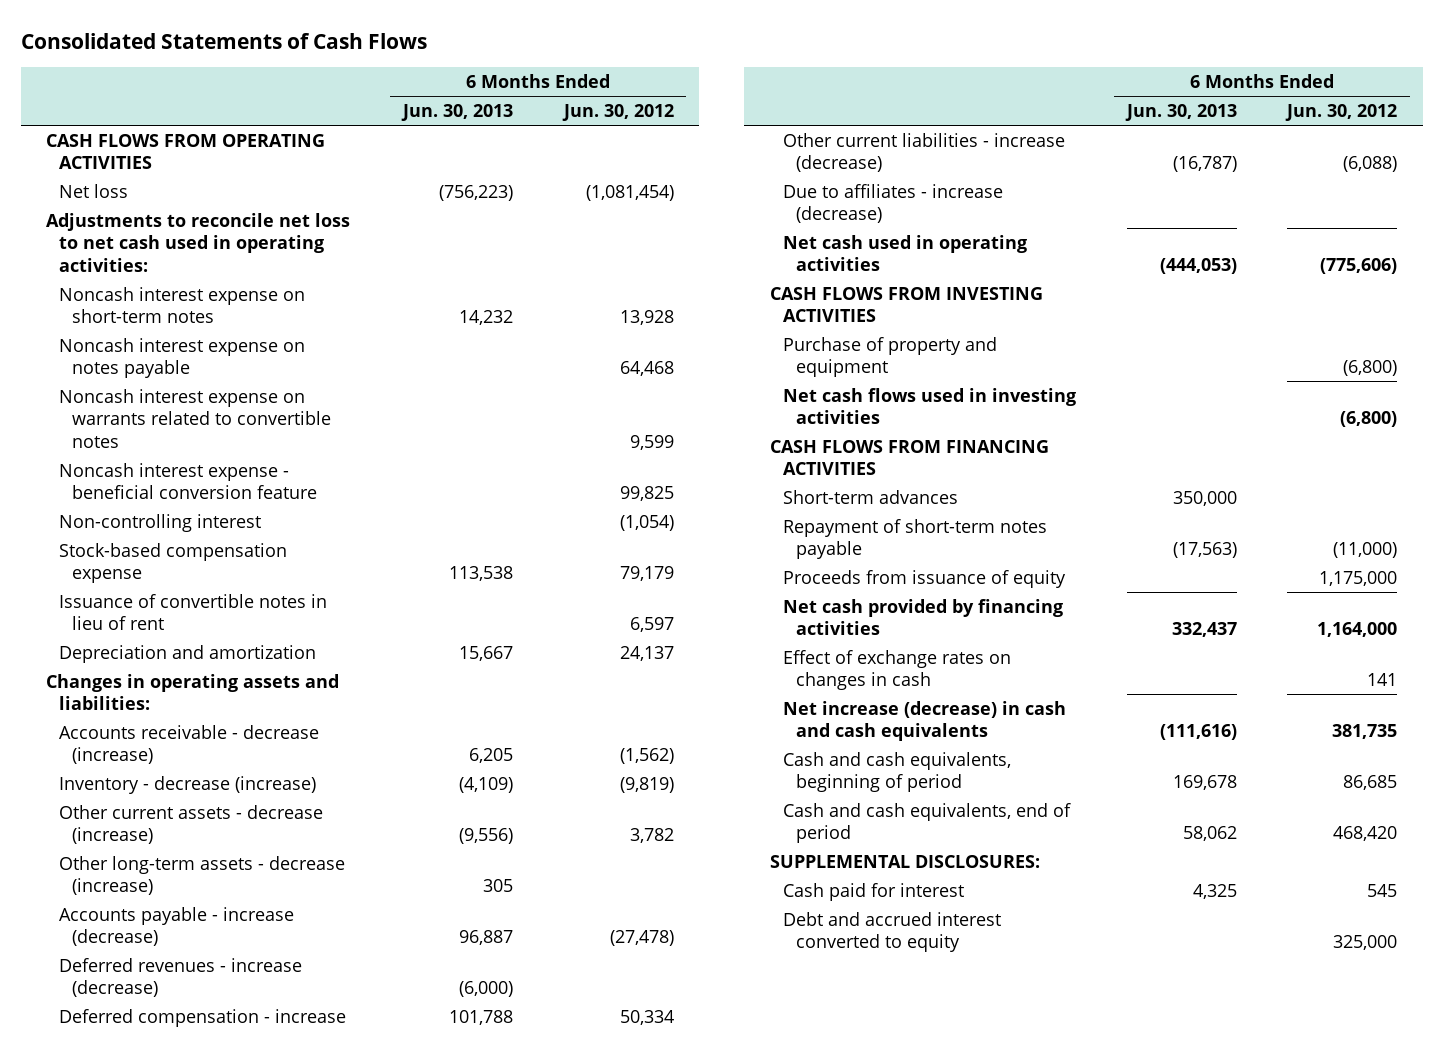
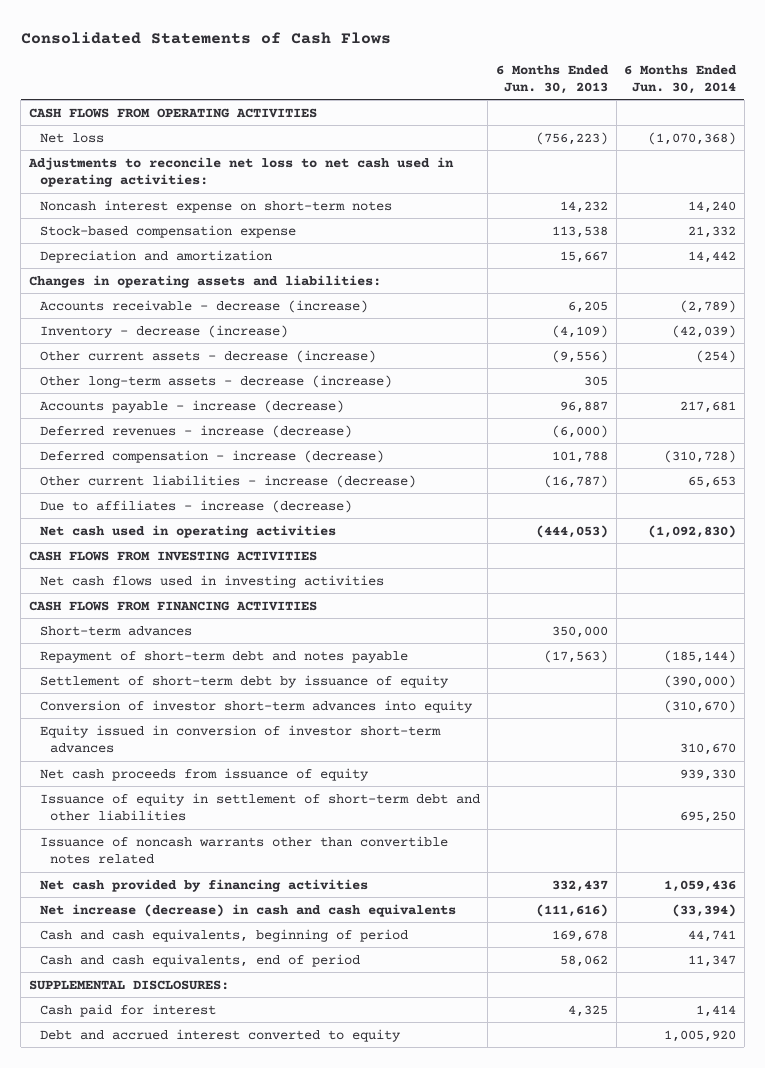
[561,103,674,121] Jun. 30, 2012 -> none
none -> [624,64,738,94] 6 Months Ended Jun. 30, 2014
[59,337,306,379] Noncash interest expense on notes payable -> none
[59,388,332,448] Noncash interest expense on warrants related to convertible notes -> none
[59,462,318,500] Noncash interest expense - beneficial conversion feature -> none
[59,513,262,532] Non-controlling interest -> none
[59,593,328,631] Issuance of convertible notes in lieu of rent -> none
[59,1008,347,1027] Deferred compensation - increase -> [39,449,384,463] Deferred compensation - increase (decrease)
[782,336,997,378] Purchase of property and equipment -> none
[782,518,1047,560] Repayment of short-term notes payable -> [39,650,408,663] Repayment of short-term debt and notes payable
none -> [39,674,449,688] Settlement of short-term debt by issuance of equity
none -> [39,699,473,713] Conversion of investor short-term advances into equity
none -> [39,724,441,754] Equity issued in conversion of investor short-term advances
[782,569,1066,588] Proceeds from issuance of equity -> [39,767,369,781] Net cash proceeds from issuance of equity
none -> [39,792,480,822] Issuance of equity in settlement of short-term debt and other liabilities
none -> [39,835,448,865] Issuance of noncash warrants other than convertible notes related
[782,649,1011,691] Effect of exchange rates on changes in cash -> none

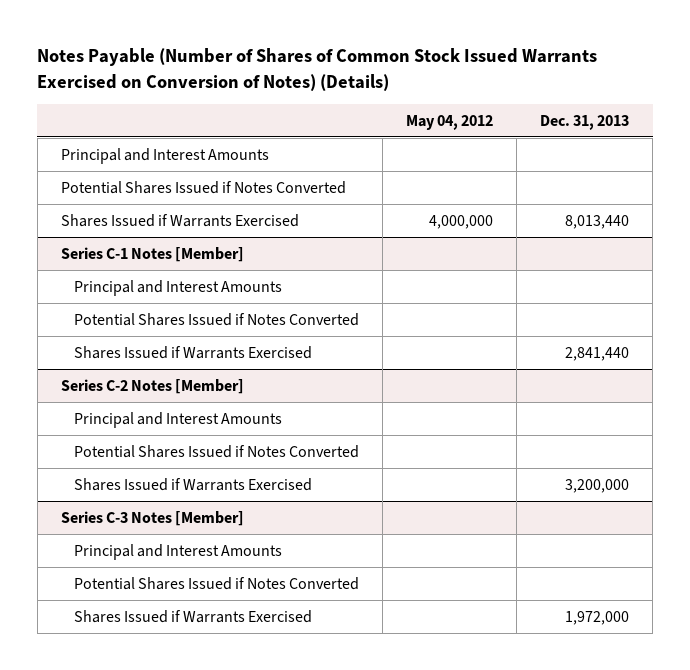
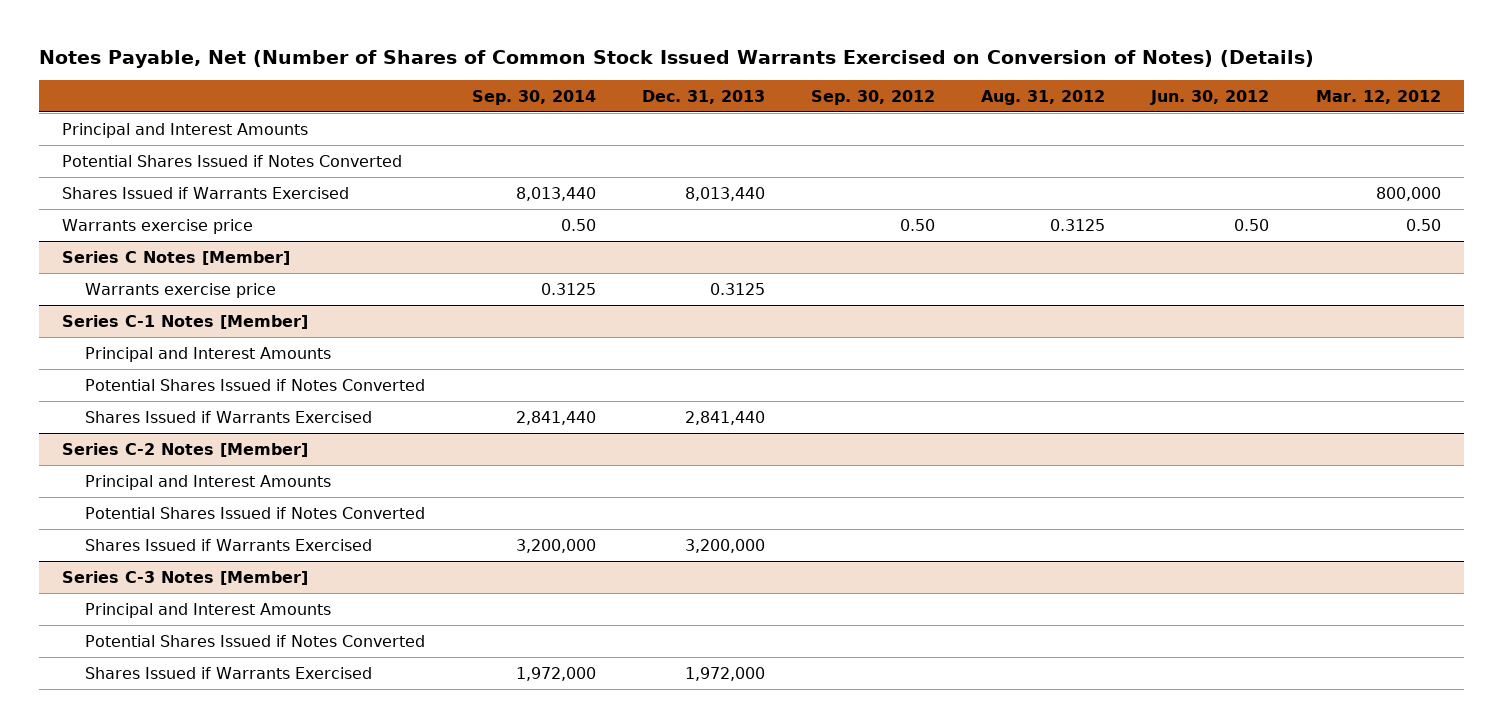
[37,48,598,91] Notes Payable (Number of Shares of Common Stock Issued Warrants Exercised on Conversion of Notes) (Details) -> [38,49,1314,68] Notes Payable, Net (Number of Shares of Common Stock Issued Warrants Exercised on Conversion of Notes) (Details)
[406,114,494,130] May 04, 2012 -> none
none -> [471,89,596,105] Sep. 30, 2014
none -> [810,89,935,105] Sep. 30, 2012
none -> [981,89,1106,105] Aug. 31, 2012
none -> [1150,89,1270,105] Jun. 30, 2012
none -> [1315,89,1441,104] Mar. 12, 2012
none -> [61,218,253,234] Warrants exercise price
none -> [61,250,290,265] Series C Notes [Member]
none -> [85,282,277,298] Warrants exercise price

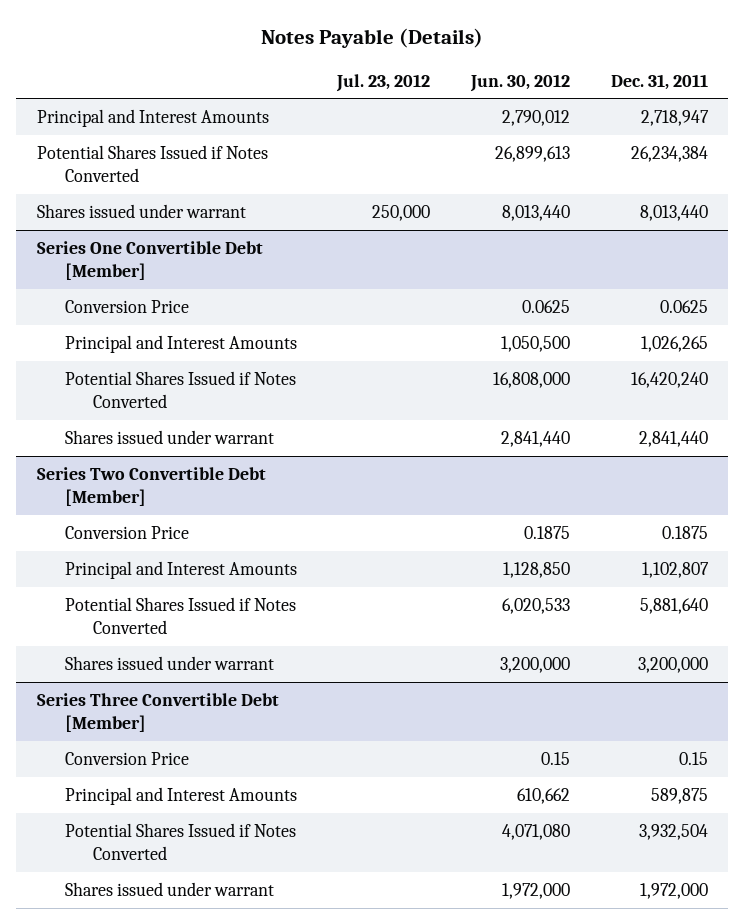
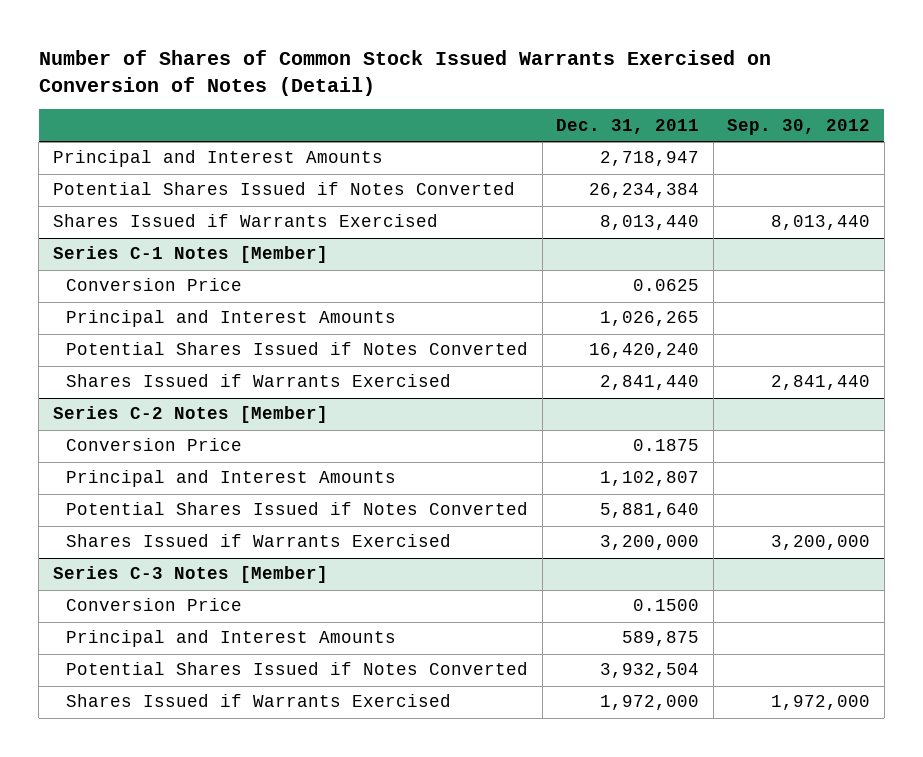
[261,28,484,49] Notes Payable (Details) -> [38,50,771,97] Number of Shares of Common Stock Issued Warrants Exercised on Conversion of Notes (Detail)
[336,73,431,92] Jul. 23, 2012 -> none
[470,73,571,92] Jun. 30, 2012 -> none
none -> [727,118,871,135] Sep. 30, 2012
[36,241,263,281] Series One Convertible Debt [Member] -> none
[36,204,246,219] Shares issued under warrant -> [52,214,438,228] Shares Issued if Warrants Exercised
none -> [52,246,328,264] Series C-1 Notes [Member]
[36,467,266,507] Series Two Convertible Debt [Member] -> none
[64,430,274,445] Shares issued under warrant -> [66,374,452,388] Shares Issued if Warrants Exercised
none -> [52,406,328,424] Series C-2 Notes [Member]
[36,693,279,733] Series Three Convertible Debt [Member] -> none
[64,656,274,671] Shares issued under warrant -> [66,534,452,548] Shares Issued if Warrants Exercised
none -> [52,566,328,584] Series C-3 Notes [Member]
[678,752,708,766] 0.15 -> [633,599,700,612] 0.1500
[64,882,274,897] Shares issued under warrant -> [66,694,452,708] Shares Issued if Warrants Exercised

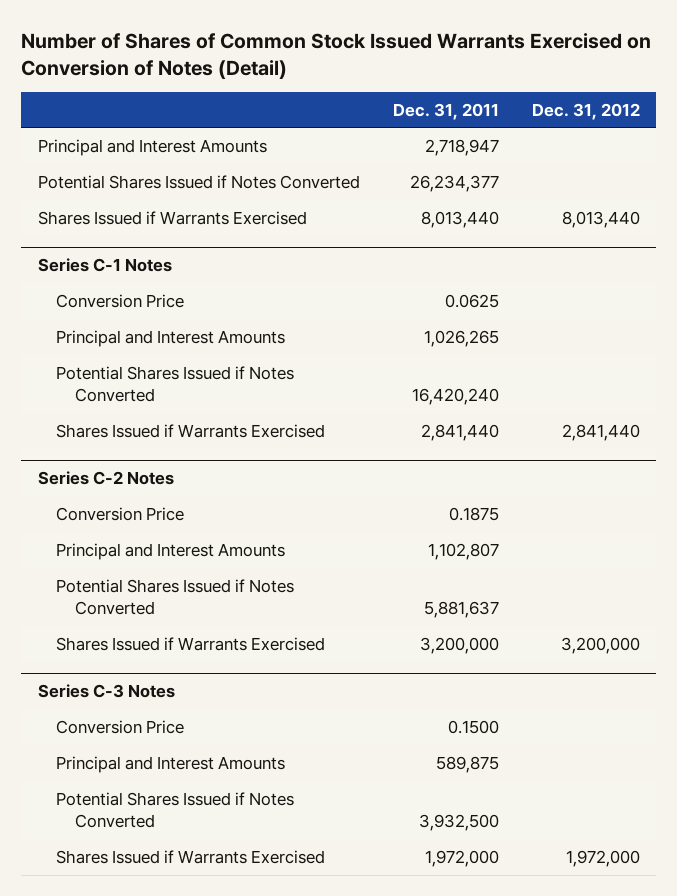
[727,118,871,135] Sep. 30, 2012 -> none
none -> [531,102,640,120] Dec. 31, 2012
[589,183,700,199] 26,234,384 -> [409,174,499,192] 26,234,377
[52,246,328,264] Series C-1 Notes [Member] -> [37,257,172,272] Series C-1 Notes
[52,406,328,424] Series C-2 Notes [Member] -> [37,470,174,485] Series C-2 Notes
[600,503,700,519] 5,881,640 -> [423,600,499,618] 5,881,637
[52,566,328,584] Series C-3 Notes [Member] -> [37,683,175,698] Series C-3 Notes
[600,663,700,679] 3,932,504 -> [418,813,499,831] 3,932,500

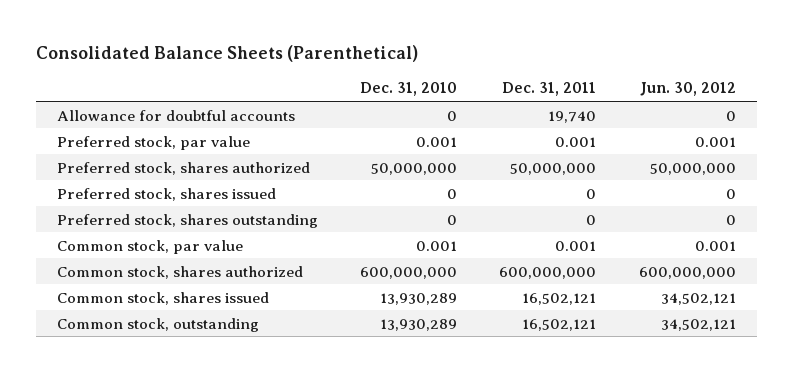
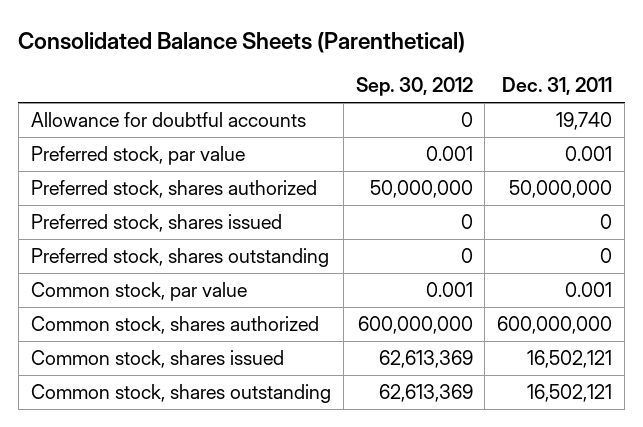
[360,82,458,97] Dec. 31, 2010 -> none
[639,82,736,97] Jun. 30, 2012 -> none
none -> [355,77,473,97] Sep. 30, 2012
[56,317,259,332] Common stock, outstanding -> [30,384,331,404] Common stock, shares outstanding

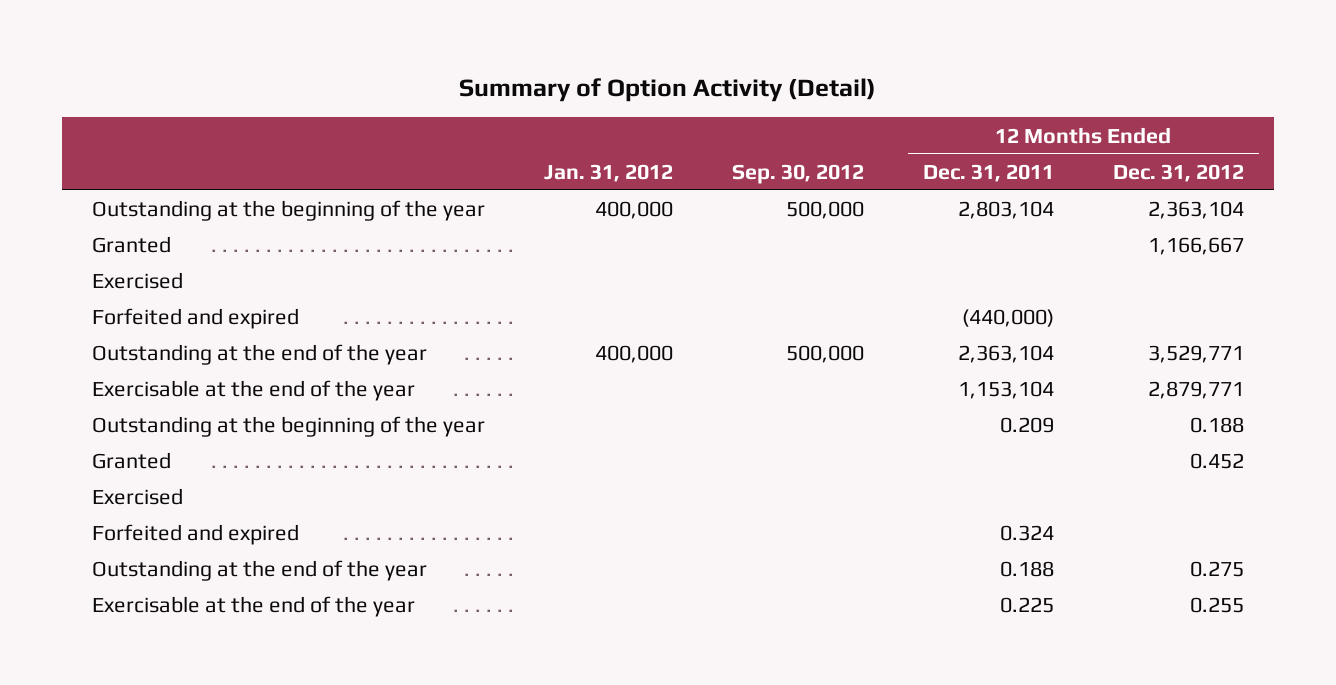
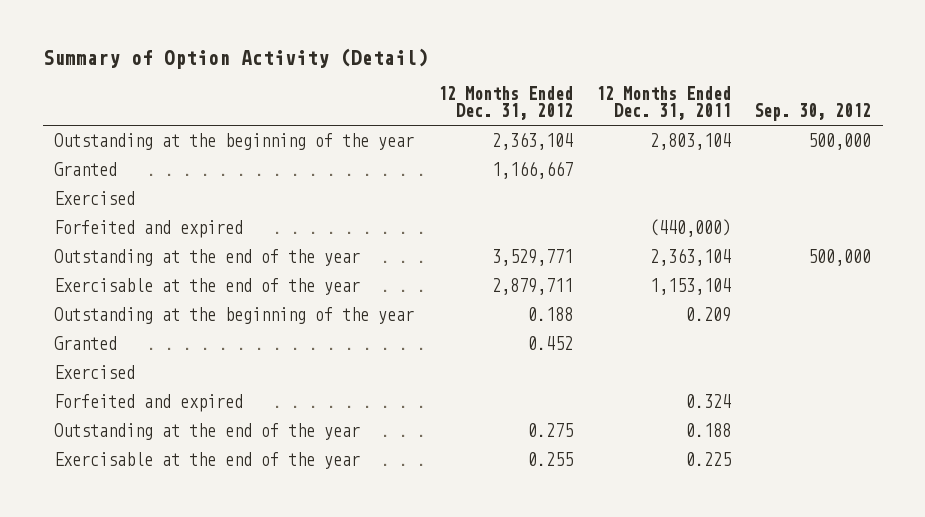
[543,163,673,182] Jan. 31, 2012 -> none
[1147,381,1244,400] 2,879,771 -> [491,277,573,295] 2,879,711

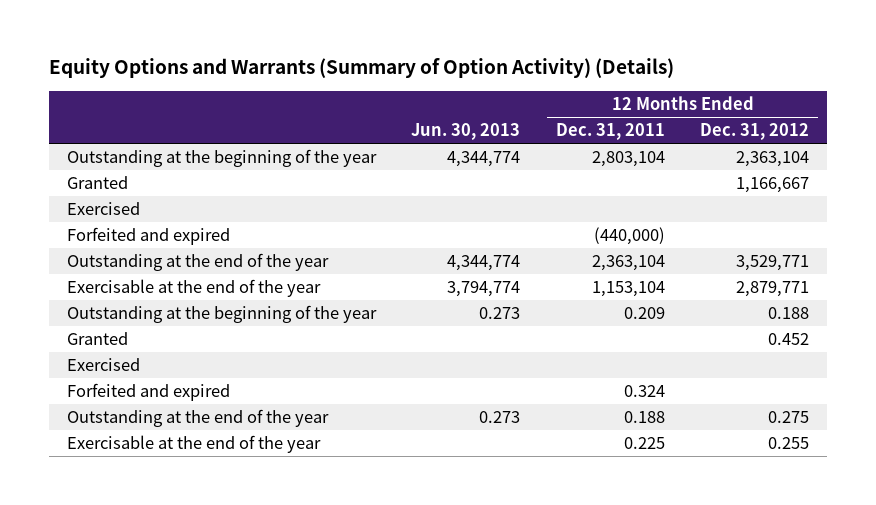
[42,47,428,69] Summary of Option Activity (Detail) -> [48,58,674,79] Equity Options and Warrants (Summary of Option Activity) (Details)
[754,103,872,122] Sep. 30, 2012 -> none
none -> [411,123,521,141] Jun. 30, 2013
[491,277,573,295] 2,879,711 -> [736,281,810,298] 2,879,771

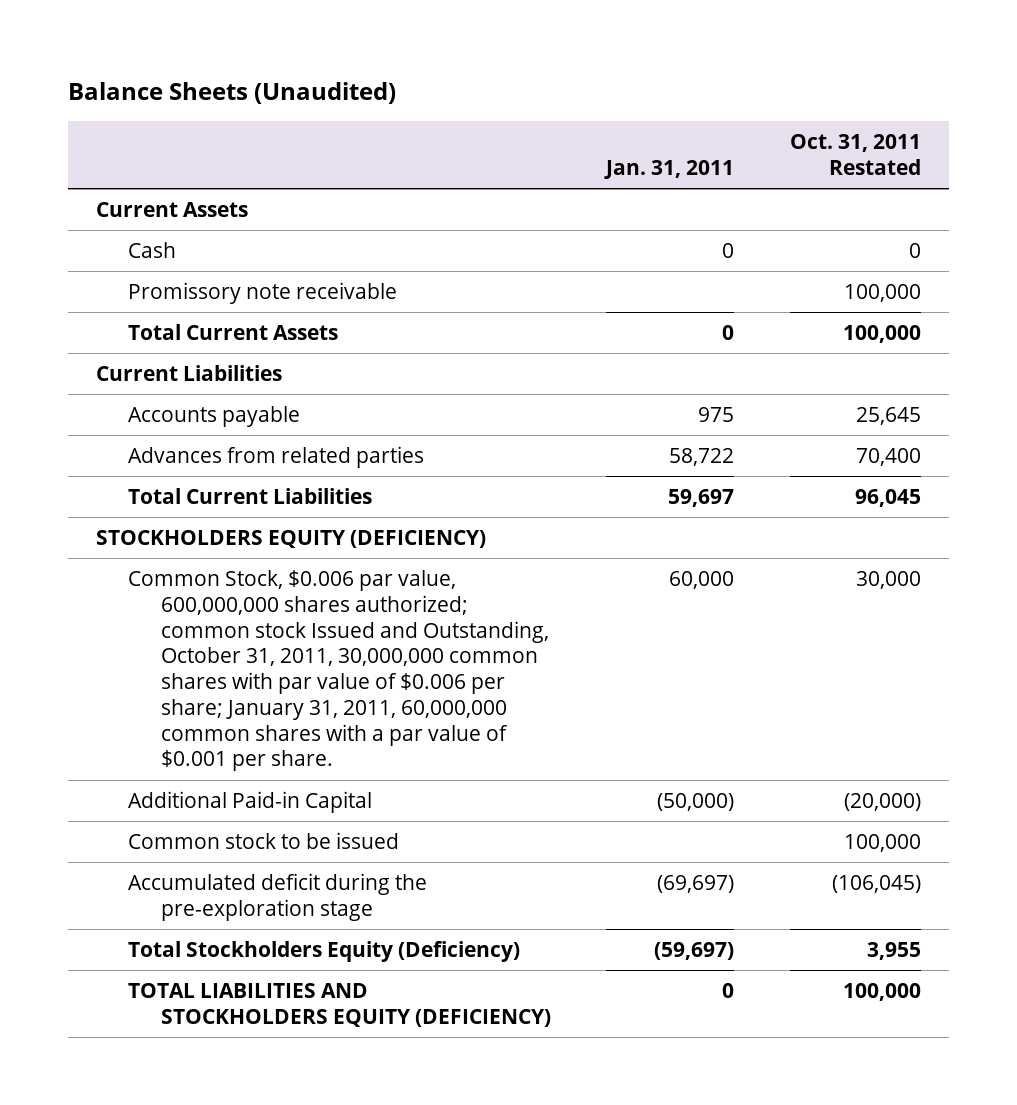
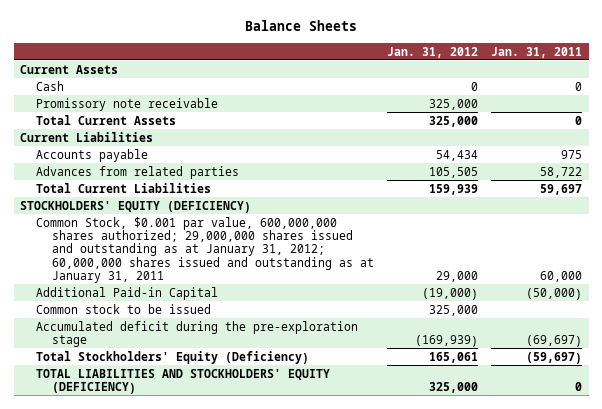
[67,82,396,105] Balance Sheets (Unaudited) -> [245,20,358,32] Balance Sheets
[790,134,922,175] Oct. 31, 2011 Restated -> none
none -> [386,46,478,58] Jan. 31, 2012
[95,529,486,548] STOCKHOLDERS EQUITY (DEFICIENCY) -> [20,200,252,213] STOCKHOLDERS' EQUITY (DEFICIENCY)
[128,569,549,772] Common Stock, $0.006 par value, 600,000,000 shares authorized; common stock Issued and Outstanding, October 31, 2011, 30,000,000 common shares with par value of $0.006 per share; January 31, 2011, 60,000,000 common shares with a par value of $0.001 per share. -> [35,216,374,284] Common Stock, $0.001 par value, 600,000,000 shares authorized; 29,000,000 shares issued and outstanding as at January 31, 2012; 60,000,000 shares issued and outstanding as at January 31, 2011
[128,940,521,962] Total Stockholders Equity (Deficiency) -> [35,350,309,364] Total Stockholders' Equity (Deficiency)
[128,982,551,1027] TOTAL LIABILITIES AND STOCKHOLDERS EQUITY (DEFICIENCY) -> [35,368,330,395] TOTAL LIABILITIES AND STOCKHOLDERS' EQUITY (DEFICIENCY)

